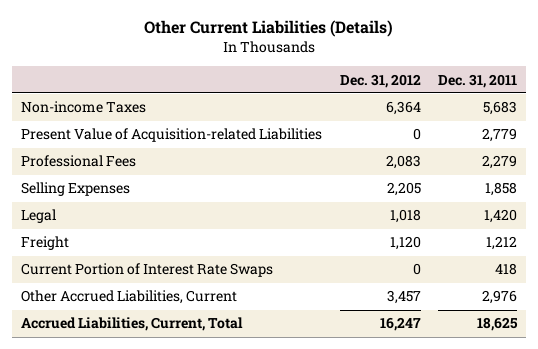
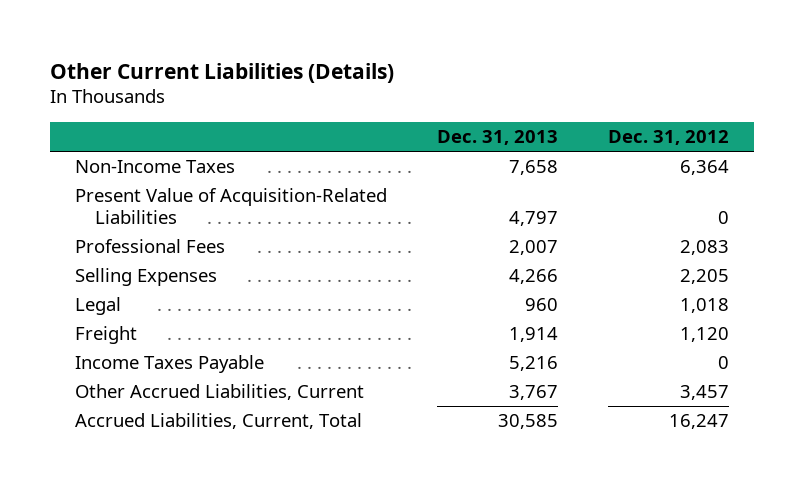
[438,73,518,88] Dec. 31, 2011 -> none
none -> [437,130,559,146] Dec. 31, 2013
[20,101,146,114] Non-income Taxes -> [74,160,235,174] Non-Income Taxes
[20,128,322,143] Present Value of Acquisition-related Liabilities -> [74,188,387,225] Present Value of Acquisition-Related Liabilities
[20,263,273,278] Current Portion of Interest Rate Swaps -> none
none -> [74,355,264,374] Income Taxes Payable

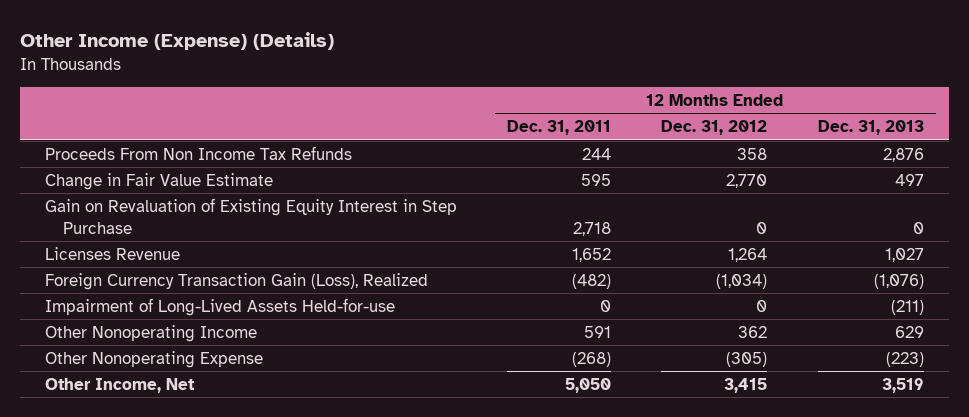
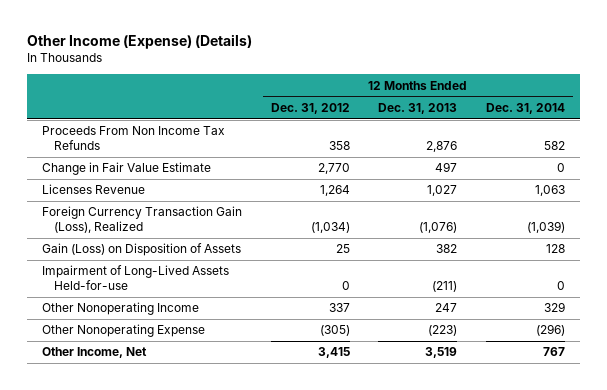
[507,120,612,136] Dec. 31, 2011 -> none
none -> [486,102,566,114] Dec. 31, 2014
[45,197,458,234] Gain on Revaluation of Existing Equity Interest in Step Purchase -> none
none -> [41,243,241,257] Gain (Loss) on Disposition of Assets
[738,325,768,338] 362 -> [328,303,350,313] 337
[894,325,924,338] 629 -> [435,303,458,313] 247

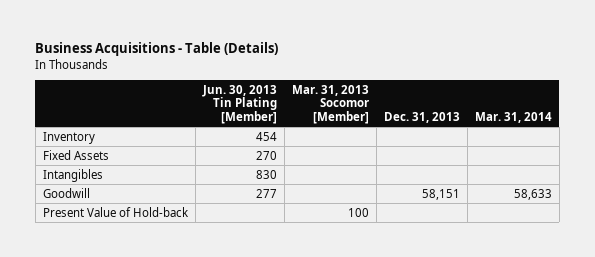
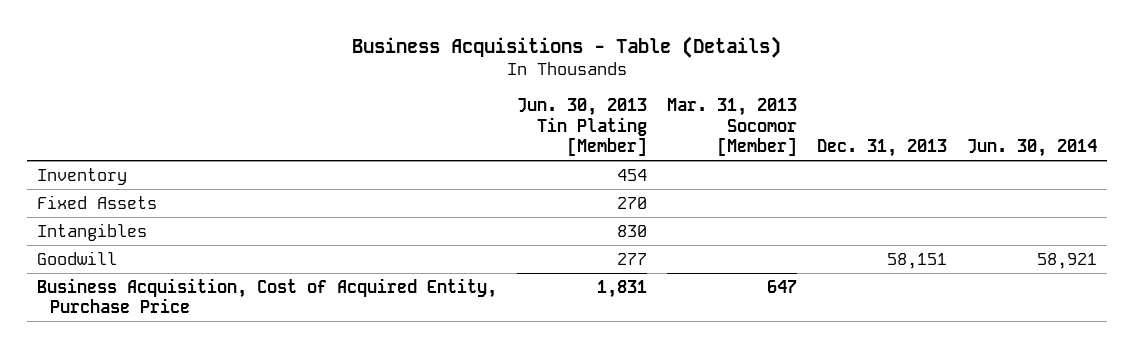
[474,112,552,124] Mar. 31, 2014 -> none
none -> [967,139,1098,158] Jun. 30, 2014
[42,206,189,217] Present Value of Hold-back -> none
none -> [36,277,497,314] Business Acquisition, Cost of Acquired Entity, Purchase Price

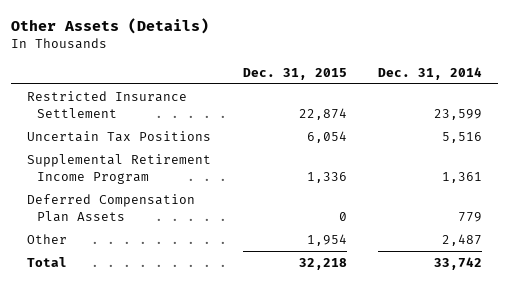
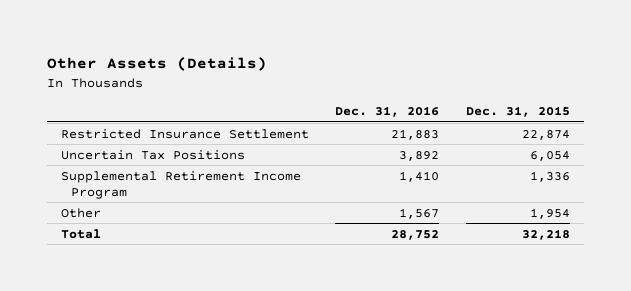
[378,66,483,80] Dec. 31, 2014 -> none
none -> [335,106,440,118] Dec. 31, 2016
[26,194,195,222] Deferred Compensation Plan Assets -> none

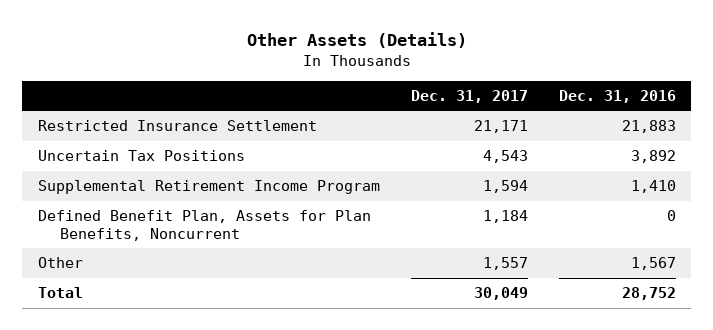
[466,106,571,118] Dec. 31, 2015 -> none
none -> [410,90,528,104] Dec. 31, 2017
none -> [37,210,371,241] Defined Benefit Plan, Assets for Plan Benefits, Noncurrent

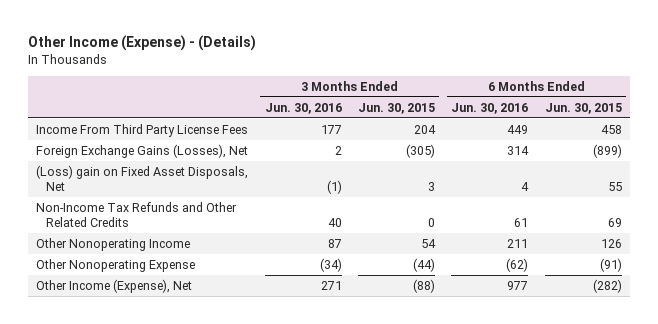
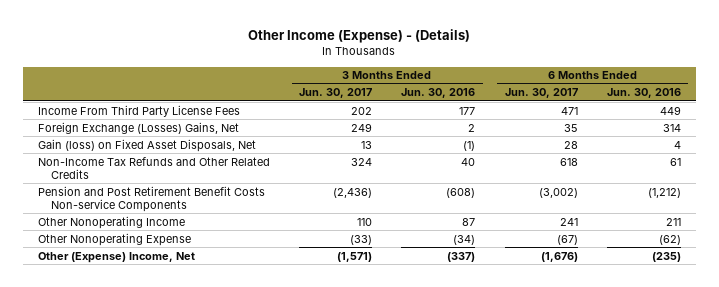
[357,102,435,114] Jun. 30, 2015 -> none
[544,102,622,114] Jun. 30, 2015 -> none
none -> [299,88,373,99] Jun. 30, 2017
none -> [504,88,578,99] Jun. 30, 2017
[36,143,249,158] Foreign Exchange Gains (Losses), Net -> [37,121,239,134] Foreign Exchange (Losses) Gains, Net
[36,164,249,191] (Loss) gain on Fixed Asset Disposals, Net -> [37,138,256,152] Gain (loss) on Fixed Asset Disposals, Net
none -> [37,185,265,212] Pension and Post Retirement Benefit Costs Non-service Components
[36,278,193,293] Other Income (Expense), Net -> [37,251,195,263] Other (Expense) Income, Net
[320,280,342,290] 271 -> [447,251,476,262] (337)
[507,280,529,290] 977 -> [651,251,681,262] (235)

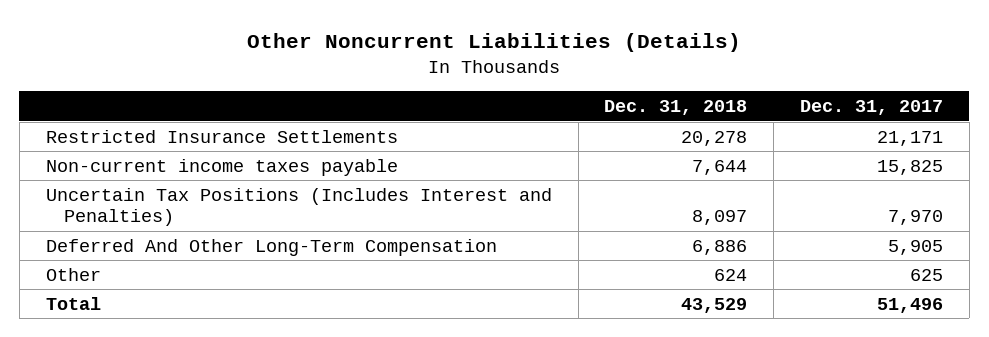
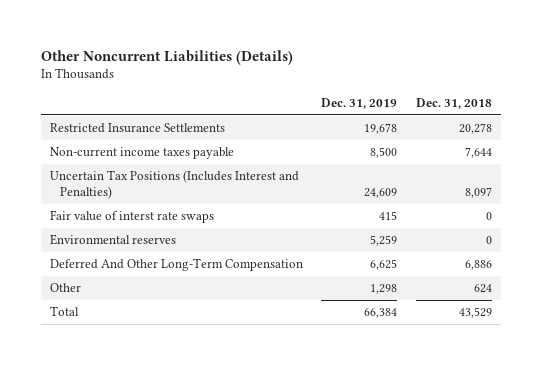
[799,100,943,116] Dec. 31, 2017 -> none
none -> [321,98,398,110] Dec. 31, 2019
none -> [50,210,215,224] Fair value of interst rate swaps
none -> [50,234,177,246] Environmental reserves

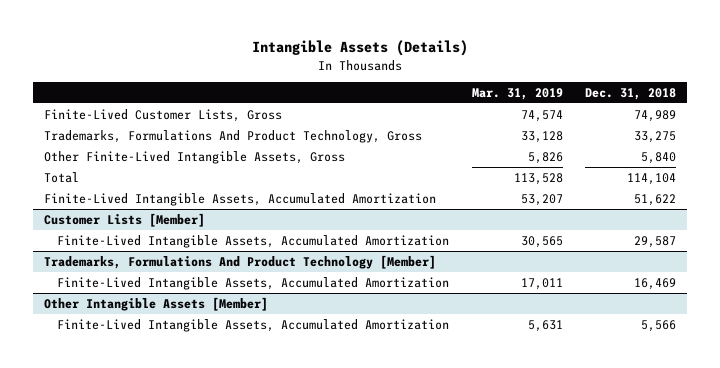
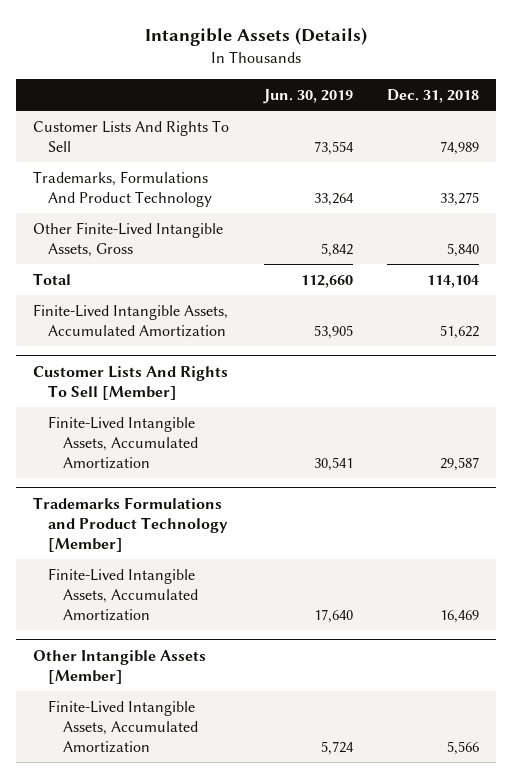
[471,87,563,100] Mar. 31, 2019 -> none
none -> [262,88,353,104] Jun. 30, 2019
[43,108,282,122] Finite-Lived Customer Lists, Gross -> [33,119,230,152] Customer Lists And Rights To Sell
[43,129,422,143] Trademarks, Formulations And Product Technology, Gross -> [33,170,213,207] Trademarks, Formulations And Product Technology
[43,212,205,227] Customer Lists [Member] -> [33,365,229,400] Customer Lists And Rights To Sell [Member]
[43,254,436,269] Trademarks, Formulations And Product Technology [Member] -> [33,496,229,552] Trademarks Formulations and Product Technology [Member]

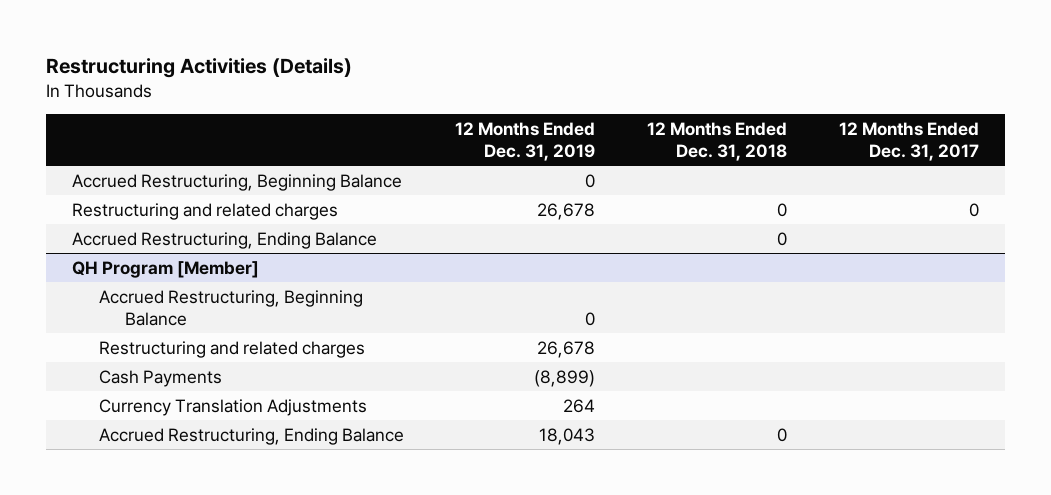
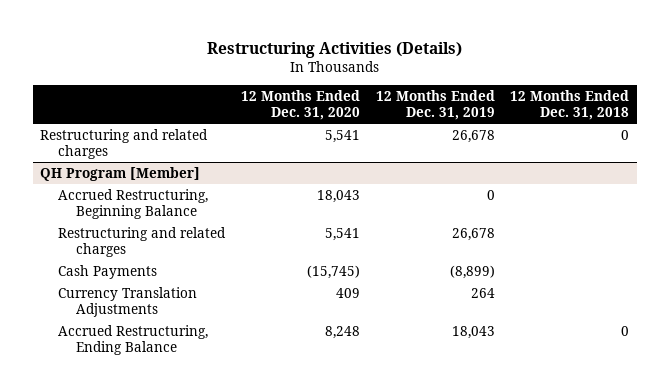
[838,121,979,161] 12 Months Ended Dec. 31, 2017 -> none
none -> [241,89,361,121] 12 Months Ended Dec. 31, 2020
[72,173,403,191] Accrued Restructuring, Beginning Balance -> none
[72,231,378,249] Accrued Restructuring, Ending Balance -> none

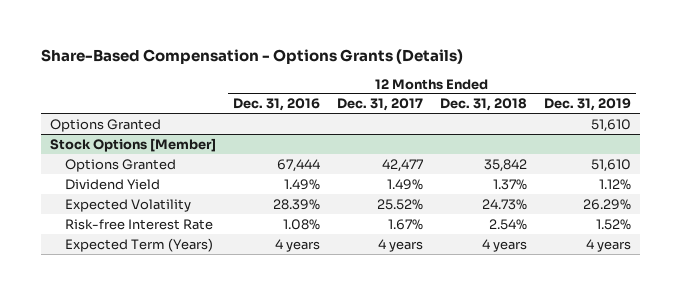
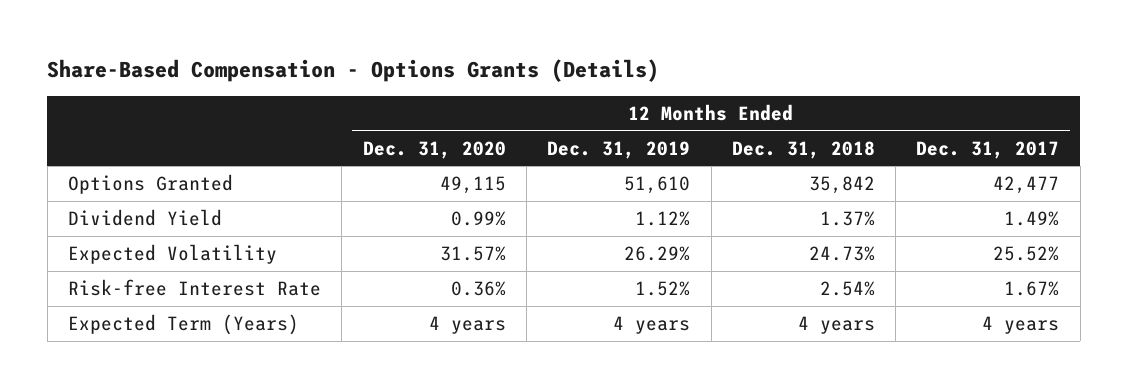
[232,98,320,112] Dec. 31, 2016 -> none
none -> [362,140,506,159] Dec. 31, 2020
[49,118,161,132] Options Granted -> none
[49,137,216,152] Stock Options [Member] -> none

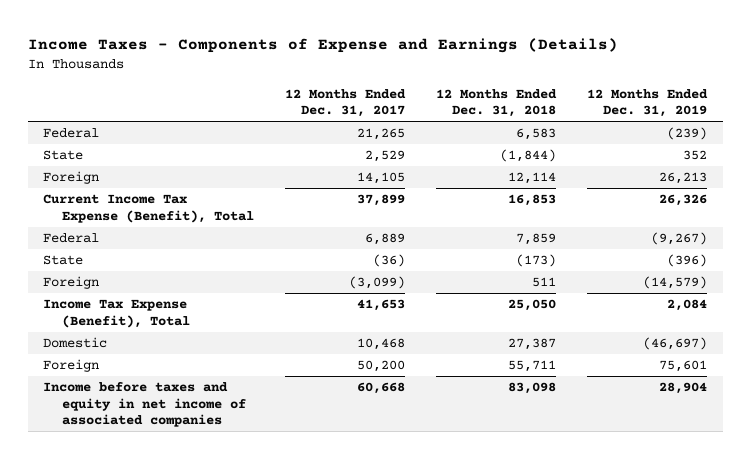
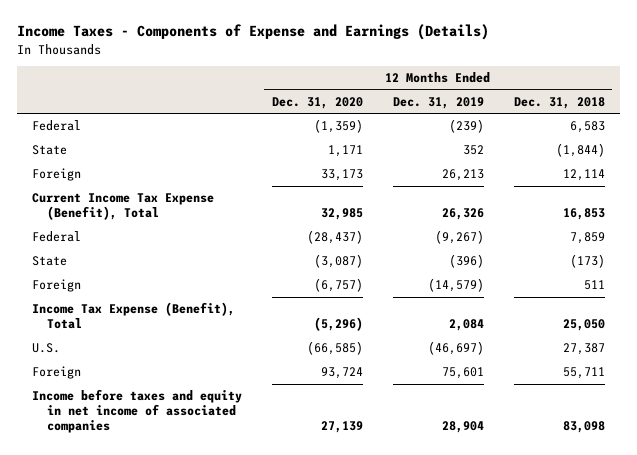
[285,88,407,118] 12 Months Ended Dec. 31, 2017 -> none
none -> [271,97,363,110] Dec. 31, 2020
[43,337,108,349] Domestic -> [31,343,60,354] U.S.

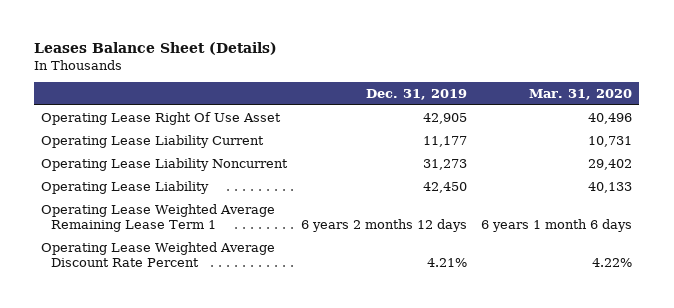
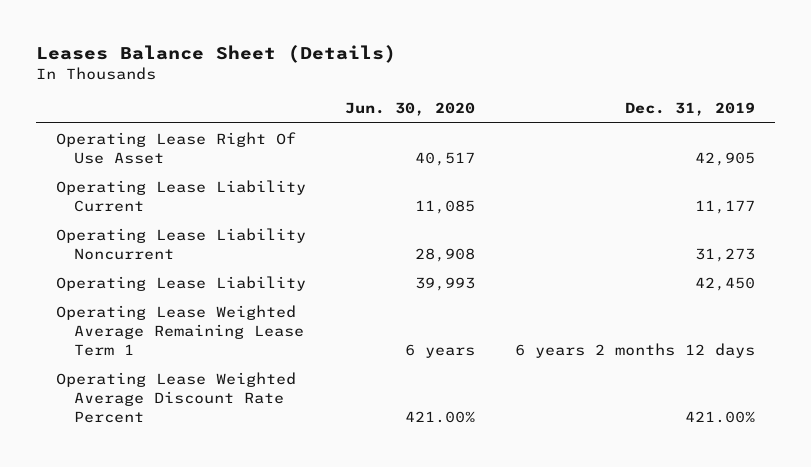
[529,89,633,101] Mar. 31, 2020 -> none
none -> [345,102,476,117] Jun. 30, 2020
[427,258,468,268] 4.21% -> [684,410,755,423] 421.00%

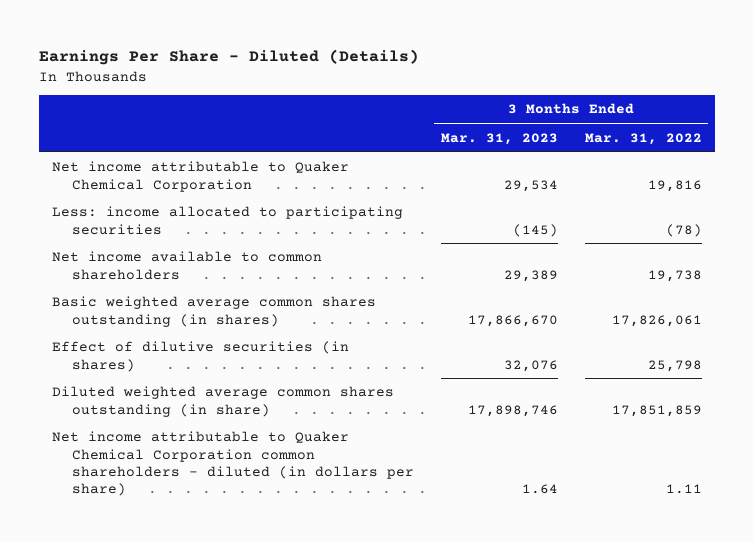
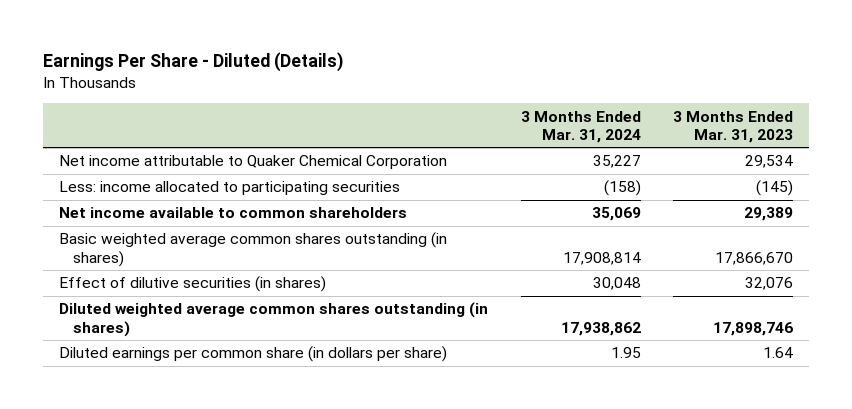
[584,132,702,145] Mar. 31, 2022 -> none
none -> [520,110,641,143] 3 Months Ended Mar. 31, 2024
[52,386,395,417] Diluted weighted average common shares outstanding (in share) -> [59,302,489,337] Diluted weighted average common shares outstanding (in shares)
[52,431,414,496] Net income attributable to Quaker Chemical Corporation common shareholders - diluted (in dollars per share) -> [59,346,448,363] Diluted earnings per common share (in dollars per share)

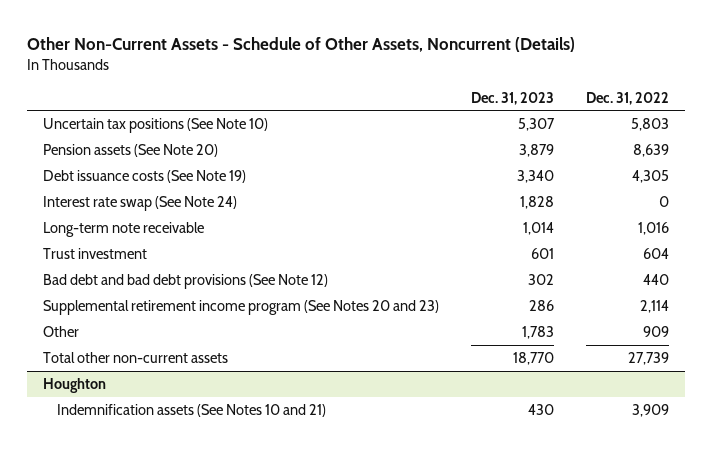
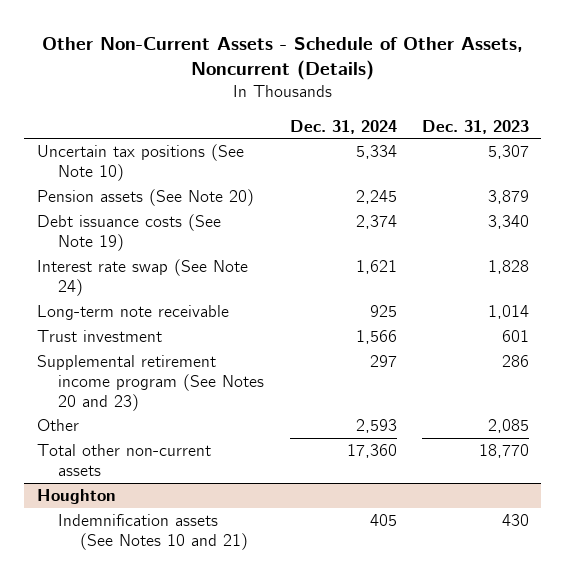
[586,91,670,105] Dec. 31, 2022 -> none
none -> [289,119,397,134] Dec. 31, 2024
[43,273,329,289] Bad debt and bad debt provisions (See Note 12) -> none
[522,325,555,339] 1,783 -> [487,419,529,434] 2,085

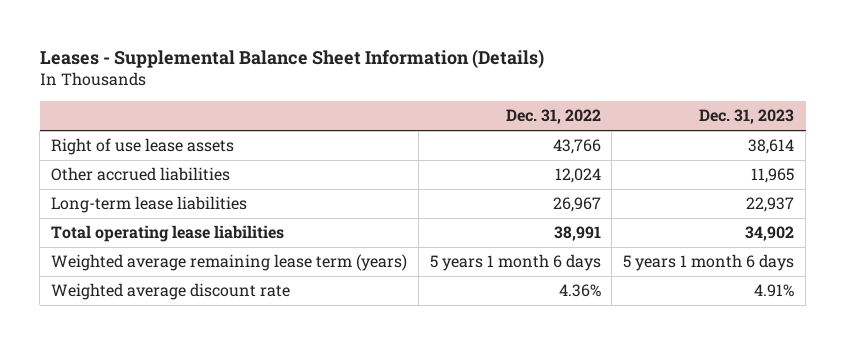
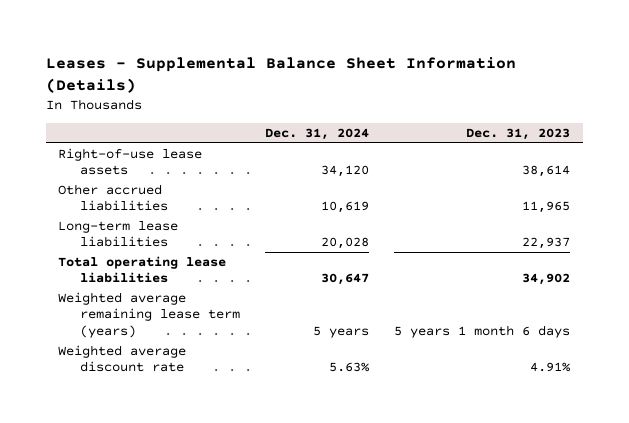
[505,109,601,125] Dec. 31, 2022 -> none
none -> [264,128,369,141] Dec. 31, 2024
[50,138,234,156] Right of use lease assets -> [58,148,203,176] Right-of-use lease assets

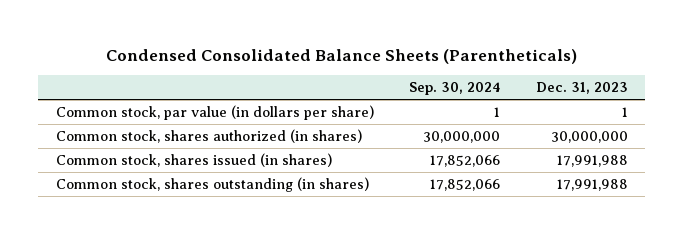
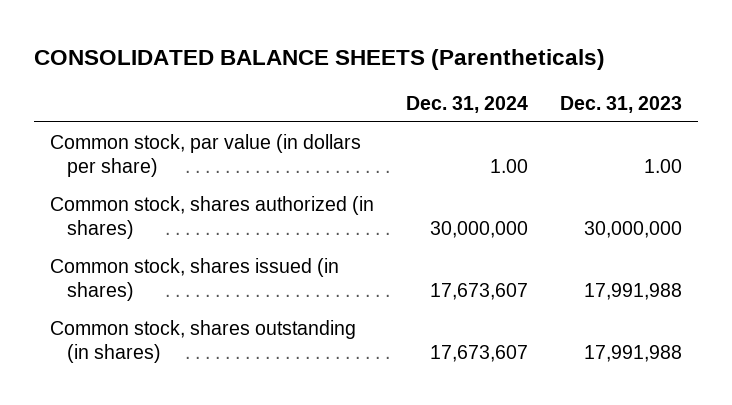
[105,48,577,64] Condensed Consolidated Balance Sheets (Parentheticals) -> [34,48,606,70] CONSOLIDATED BALANCE SHEETS (Parentheticals)
[409,82,501,96] Sep. 30, 2024 -> none
none -> [406,95,529,113] Dec. 31, 2024
[621,107,628,118] 1 -> [644,159,683,174] 1.00

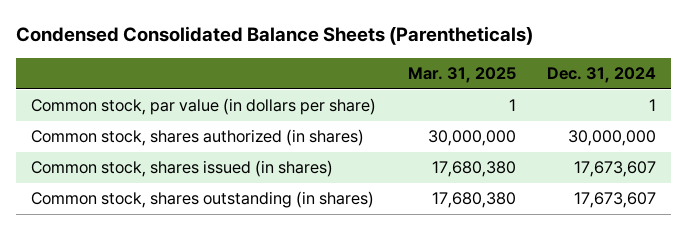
[34,48,606,70] CONSOLIDATED BALANCE SHEETS (Parentheticals) -> [15,26,533,46] Condensed Consolidated Balance Sheets (Parentheticals)
[560,95,683,113] Dec. 31, 2023 -> none
none -> [407,66,516,83] Mar. 31, 2025
[490,159,529,174] 1.00 -> [648,99,656,112] 1

